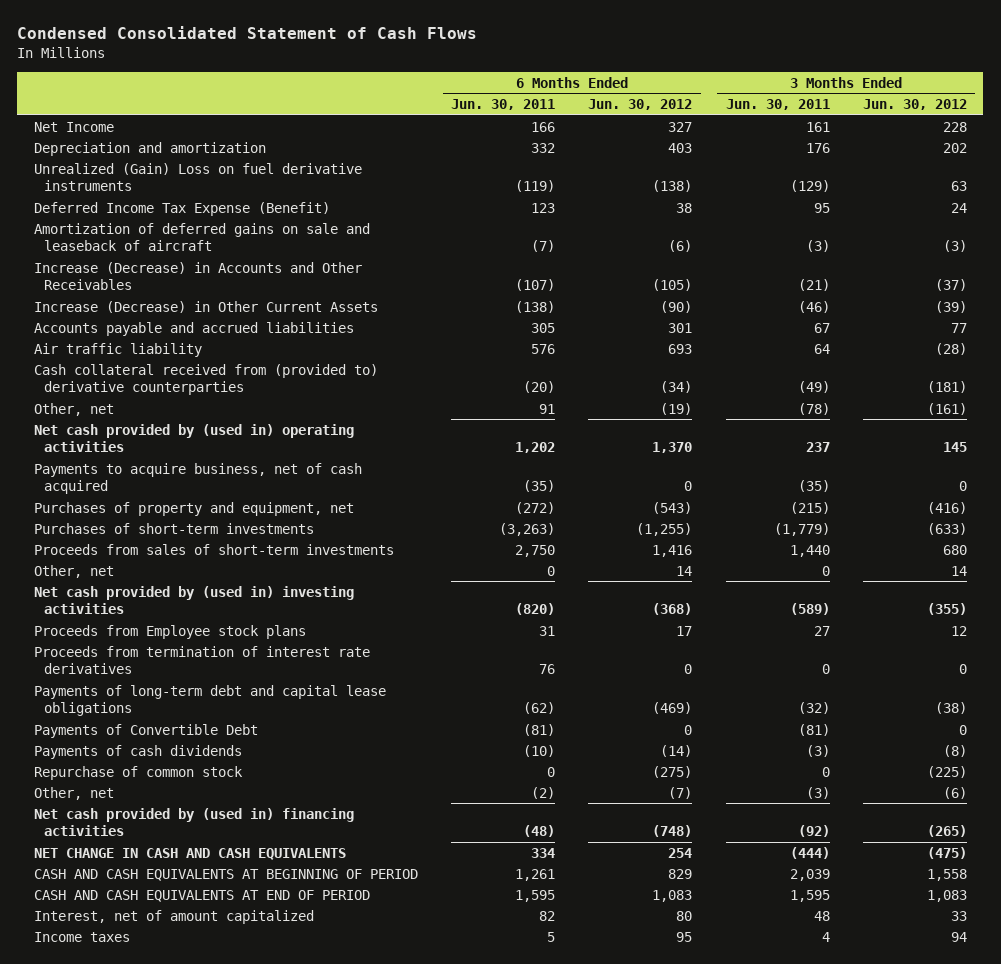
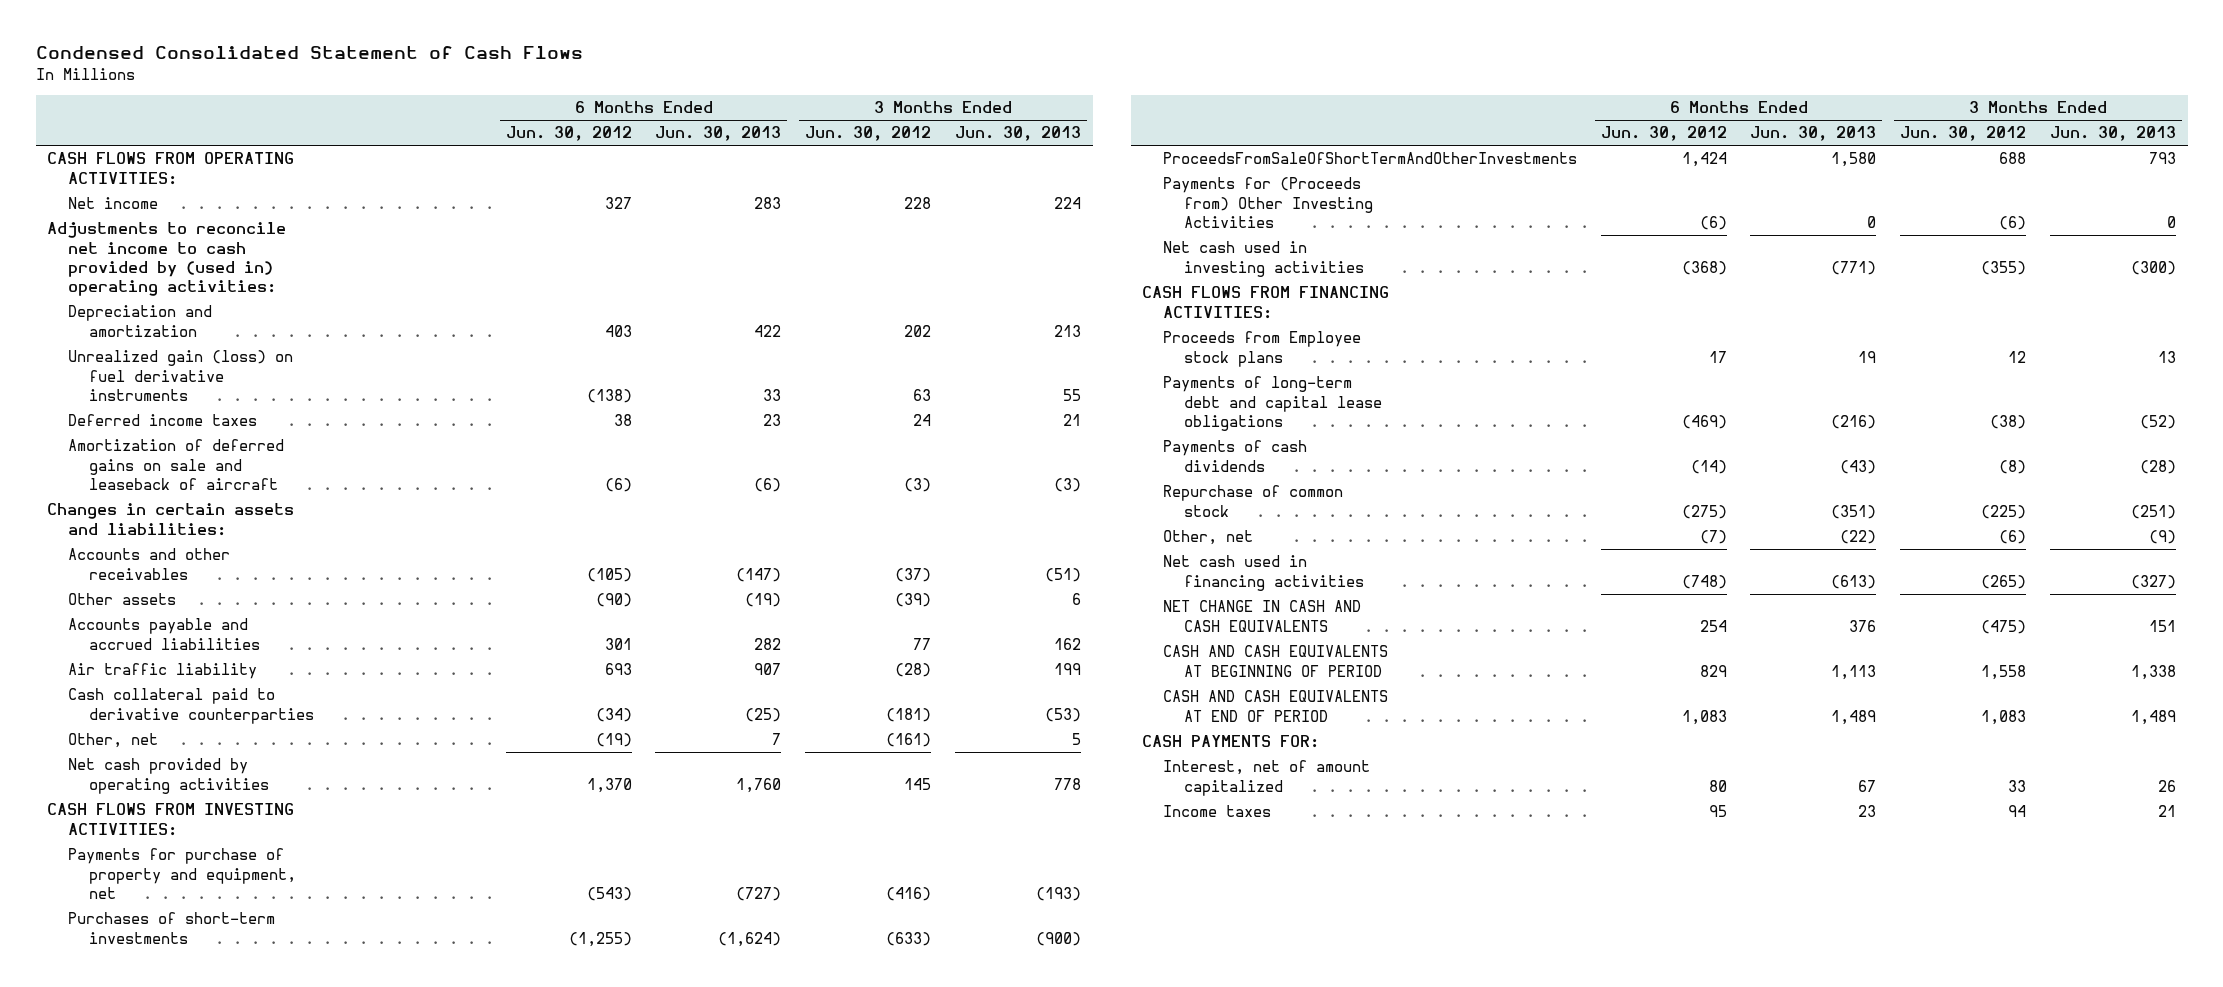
[451,99,556,111] Jun. 30, 2011 -> none
[725,99,830,111] Jun. 30, 2011 -> none
none -> [655,126,782,142] Jun. 30, 2013
none -> [954,126,1081,142] Jun. 30, 2013
none -> [47,152,295,185] CASH FLOWS FROM OPERATING ACTIVITIES:
[33,121,114,132] Net Income -> [68,197,159,210] Net income
none -> [47,222,287,297] Adjustments to reconcile net income to cash provided by (used in) operating activities:
[33,162,362,192] Unrealized (Gain) Loss on fuel derivative instruments -> [68,350,294,402] Unrealized gain (loss) on fuel derivative instruments
[33,201,330,216] Deferred Income Tax Expense (Benefit) -> [68,414,258,427] Deferred income taxes
none -> [47,503,295,536] Changes in certain assets and liabilities:
[33,261,362,291] Increase (Decrease) in Accounts and Other Receivables -> [68,548,231,580] Accounts and other receivables
[33,300,378,313] Increase (Decrease) in Other Current Assets -> [68,593,177,606] Other assets
[33,363,378,396] Cash collateral received from (provided to) derivative counterparties -> [68,688,314,724] Cash collateral paid to derivative counterparties
[33,462,362,495] Payments to acquire business, net of cash acquired -> none
[33,423,354,453] Net cash provided by (used in) operating activities -> [68,758,269,794] Net cash provided by operating activities
none -> [47,803,295,836] CASH FLOWS FROM INVESTING ACTIVITIES:
[33,501,354,516] Purchases of property and equipment, net -> [68,848,296,900] Payments for purchase of property and equipment, net
[33,543,394,555] Proceeds from sales of short-term investments -> none
[33,564,114,578] Other, net -> none
none -> [1162,152,1577,165] ProceedsFromSaleOfShortTermAndOtherInvestments
none -> [1162,177,1373,229] Payments for (Proceeds from) Other Investing Activities
[33,585,354,615] Net cash provided by (used in) investing activities -> [1162,241,1364,277] Net cash used in investing activities
none -> [1142,286,1390,319] CASH FLOWS FROM FINANCING ACTIVITIES:
[33,645,370,675] Proceeds from termination of interest rate derivatives -> none
[33,723,258,738] Payments of Convertible Debt -> none
[33,807,354,837] Net cash provided by (used in) financing activities -> [1162,555,1364,591] Net cash used in financing activities
none -> [1142,735,1320,749] CASH PAYMENTS FOR:

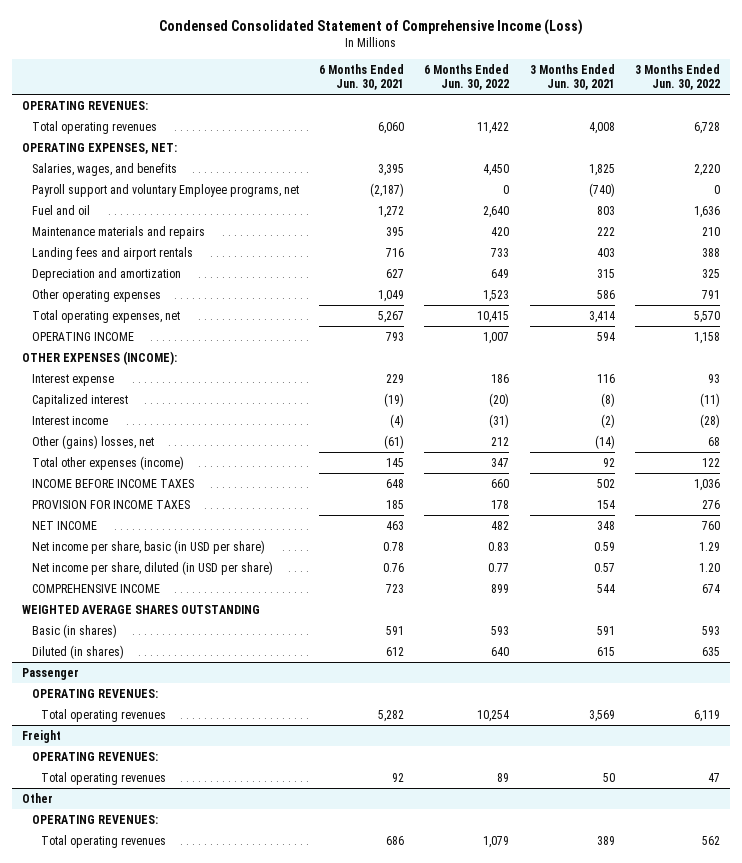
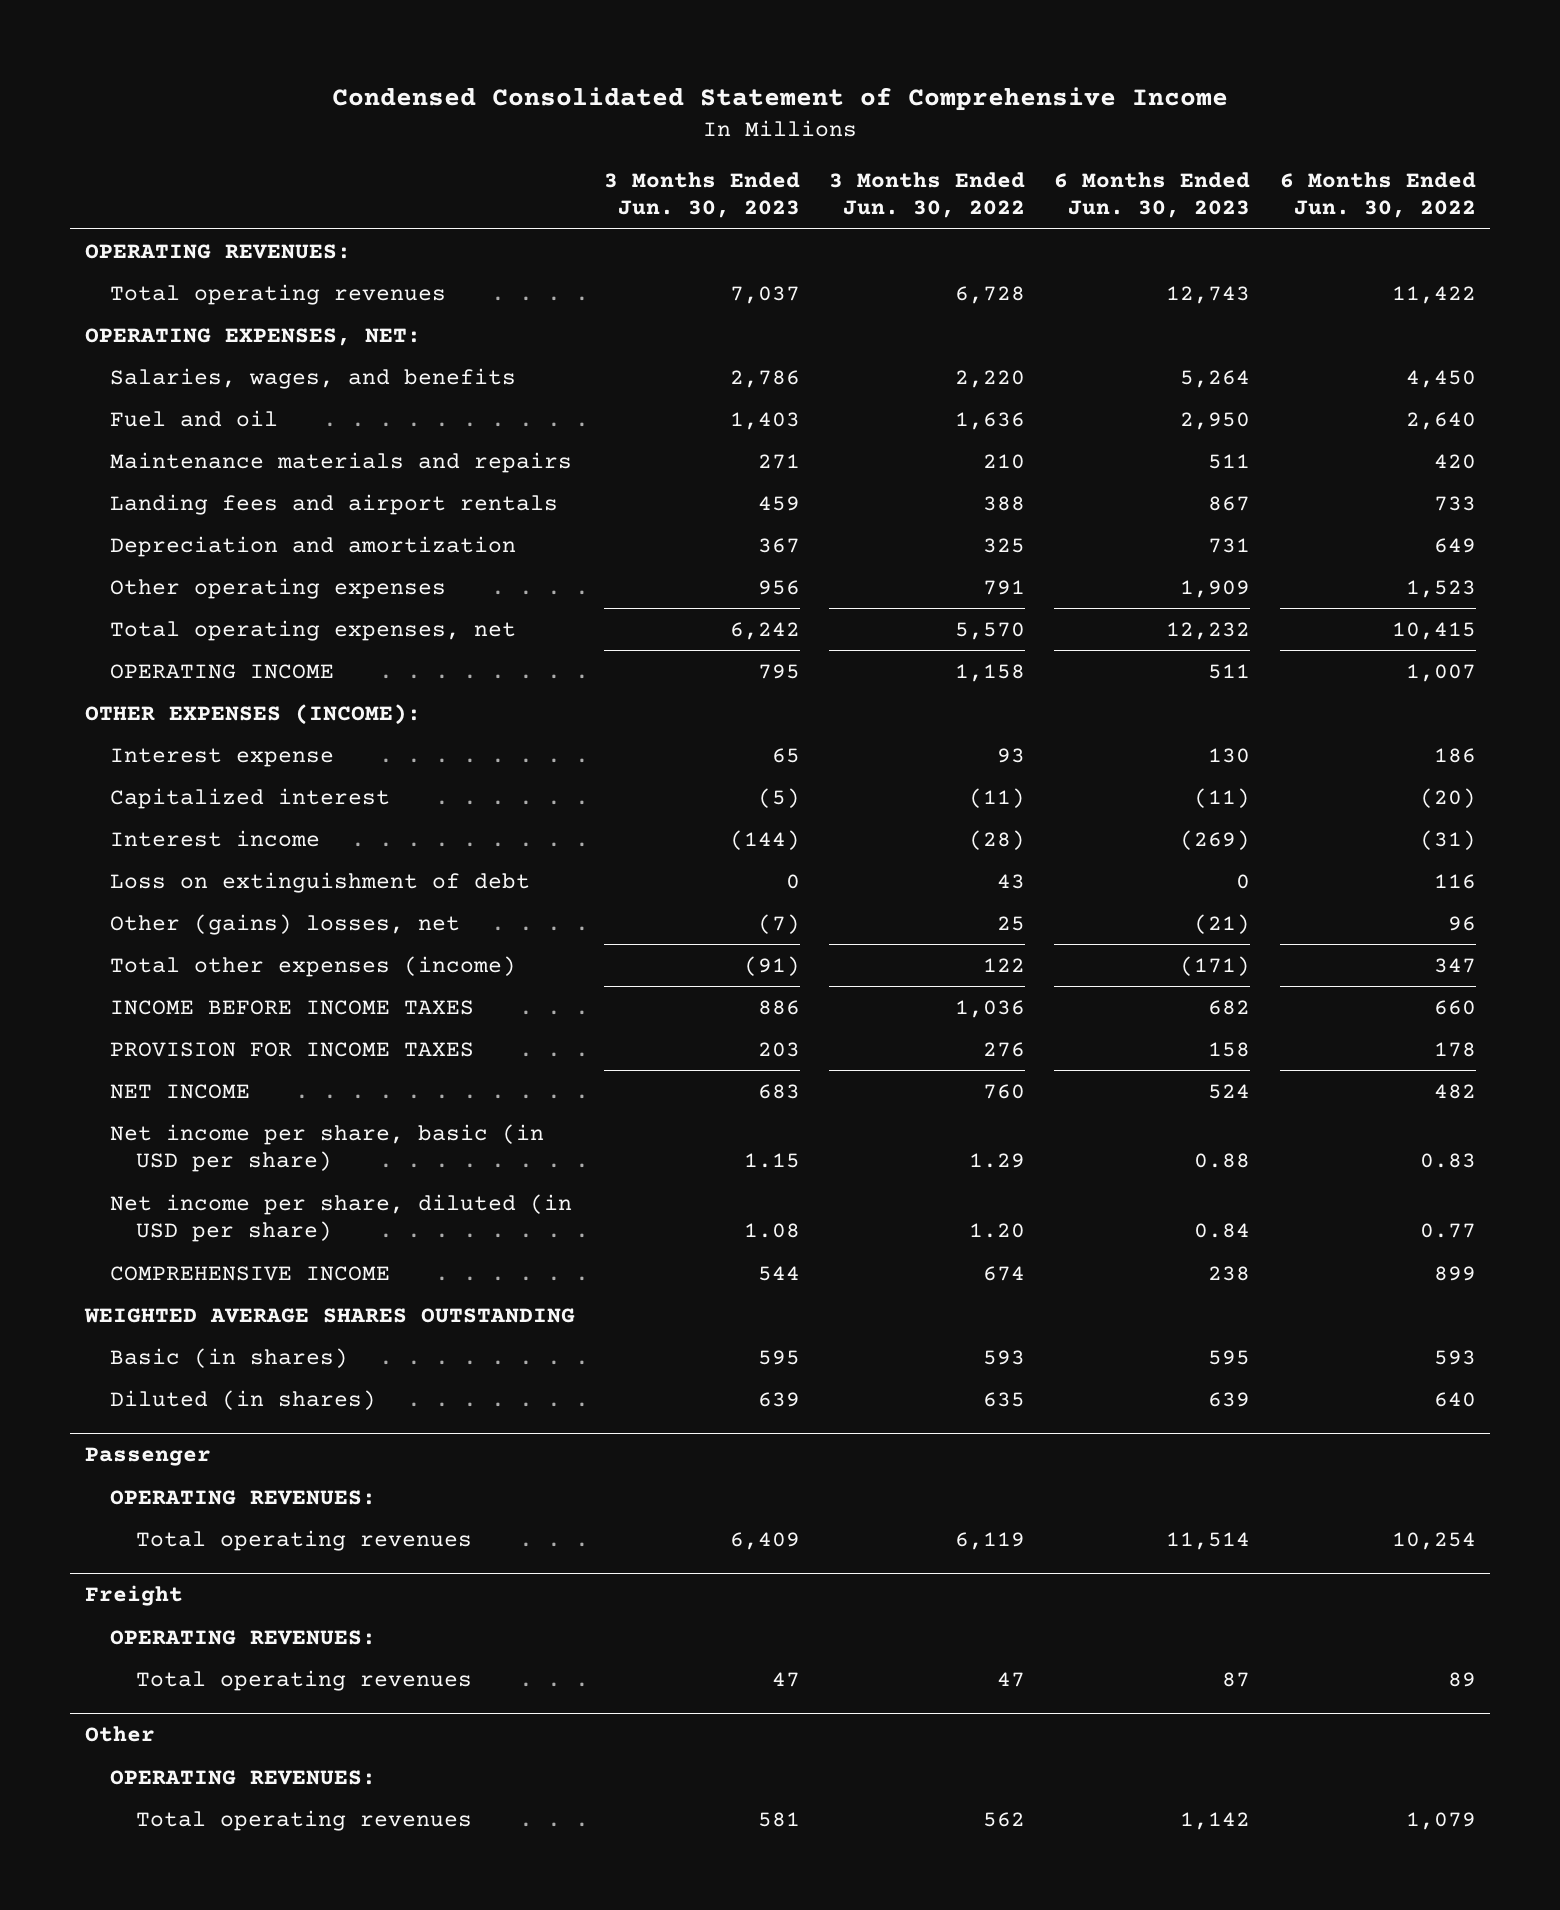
[159,19,584,36] Condensed Consolidated Statement of Comprehensive Income (Loss) -> [332,87,1229,112] Condensed Consolidated Statement of Comprehensive Income
[318,63,404,91] 6 Months Ended Jun. 30, 2021 -> none
[529,63,615,91] 3 Months Ended Jun. 30, 2021 -> none
none -> [603,171,800,219] 3 Months Ended Jun. 30, 2023
none -> [1054,171,1251,219] 6 Months Ended Jun. 30, 2023
[31,183,299,197] Payroll support and voluntary Employee programs, net -> none
none -> [110,871,531,893] Loss on extinguishment of debt
[491,436,510,446] 212 -> [1447,915,1476,931] 96
[707,436,720,446] 68 -> [997,915,1026,931] 25

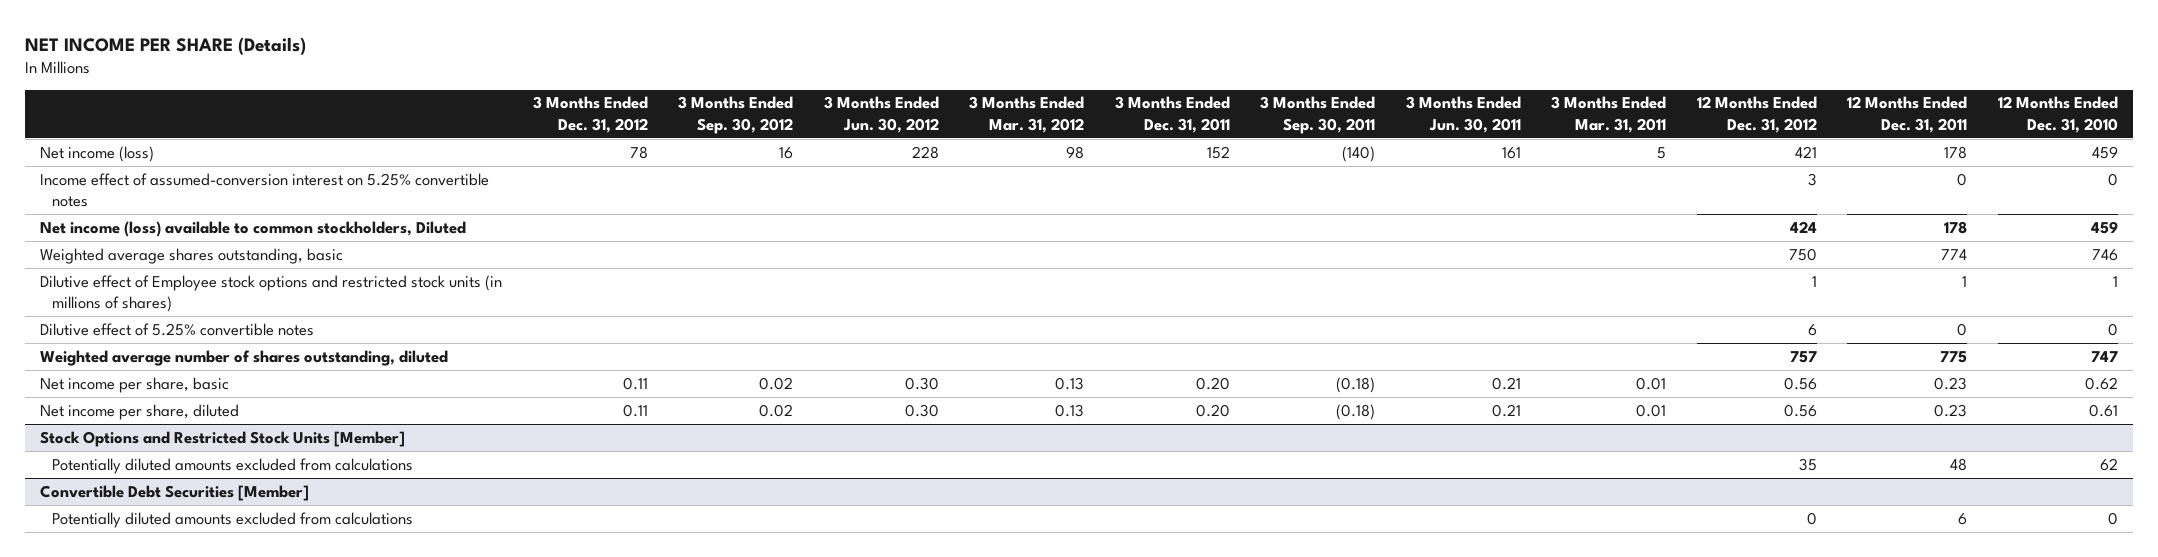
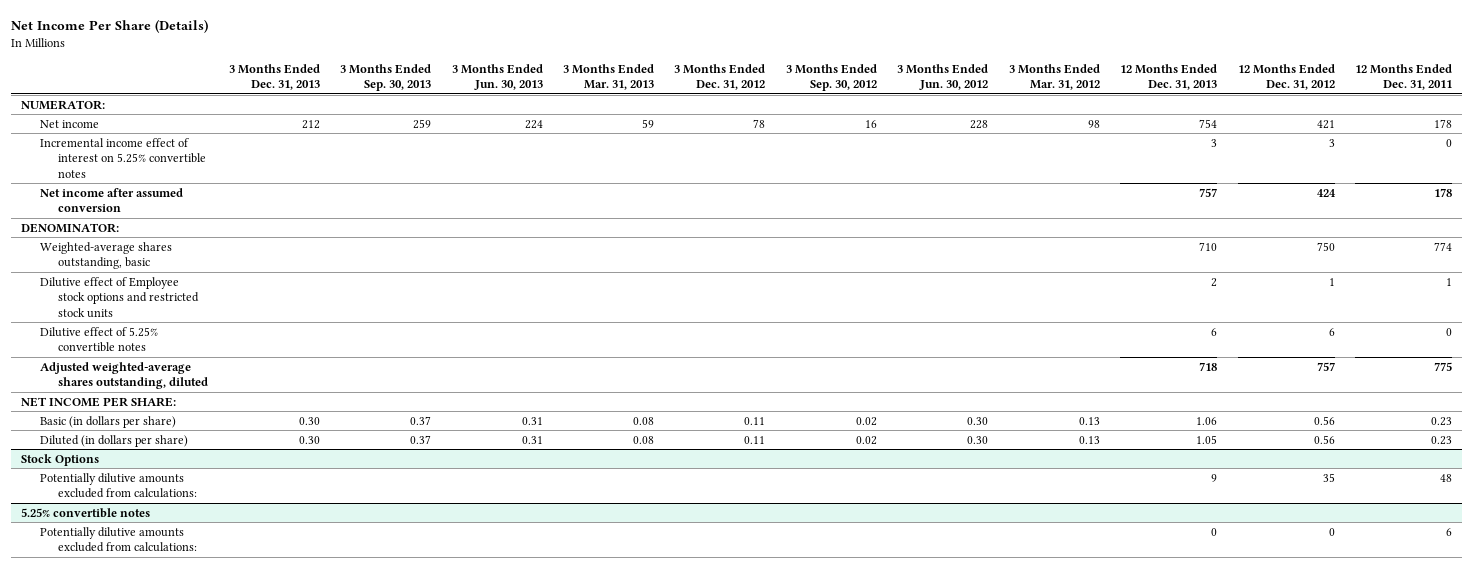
[25,36,307,55] NET INCOME PER SHARE (Details) -> [10,18,208,33] Net Income Per Share (Details)
[1114,96,1230,133] 3 Months Ended Dec. 31, 2011 -> none
[1260,96,1376,134] 3 Months Ended Sep. 30, 2011 -> none
[1405,96,1521,133] 3 Months Ended Jun. 30, 2011 -> none
[1551,96,1667,133] 3 Months Ended Mar. 31, 2011 -> none
[1997,96,2118,133] 12 Months Ended Dec. 31, 2010 -> none
none -> [228,63,320,91] 3 Months Ended Dec. 31, 2013
none -> [340,63,432,92] 3 Months Ended Sep. 30, 2013
none -> [451,63,543,91] 3 Months Ended Jun. 30, 2013
none -> [562,63,654,91] 3 Months Ended Mar. 31, 2013
none -> [1120,63,1218,91] 12 Months Ended Dec. 31, 2013
none -> [20,99,105,110] NUMERATOR:
[40,145,155,162] Net income (loss) -> [39,119,99,128] Net income
[40,172,490,208] Income effect of assumed-conversion interest on 5.25% convertible notes -> [39,137,207,178] Incremental income effect of interest on 5.25% convertible notes
[40,220,467,237] Net income (loss) available to common stockholders, Diluted -> [39,187,183,213] Net income after assumed conversion
none -> [20,222,119,233] DENOMINATOR:
[40,247,344,264] Weighted average shares outstanding, basic -> [39,241,172,270] Weighted-average shares outstanding, basic
[40,274,503,313] Dilutive effect of Employee stock options and restricted stock units (in millions of shares) -> [39,276,200,318] Dilutive effect of Employee stock options and restricted stock units
[40,430,406,447] Stock Options and Restricted Stock Units [Member] -> none
[40,484,310,501] Convertible Debt Securities [Member] -> none
[40,349,449,366] Weighted average number of shares outstanding, diluted -> [39,361,209,390] Adjusted weighted-average shares outstanding, diluted
none -> [20,396,176,407] NET INCOME PER SHARE:
[40,376,230,393] Net income per share, basic -> [39,415,176,428] Basic (in dollars per share)
[40,403,240,420] Net income per share, diluted -> [39,434,188,447] Diluted (in dollars per share)
none -> [20,453,99,466] Stock Options
[52,457,414,474] Potentially diluted amounts excluded from calculations -> [39,472,198,499] Potentially dilutive amounts excluded from calculations:
none -> [20,507,150,518] 5.25% convertible notes
[52,511,414,528] Potentially diluted amounts excluded from calculations -> [39,526,198,553] Potentially dilutive amounts excluded from calculations:

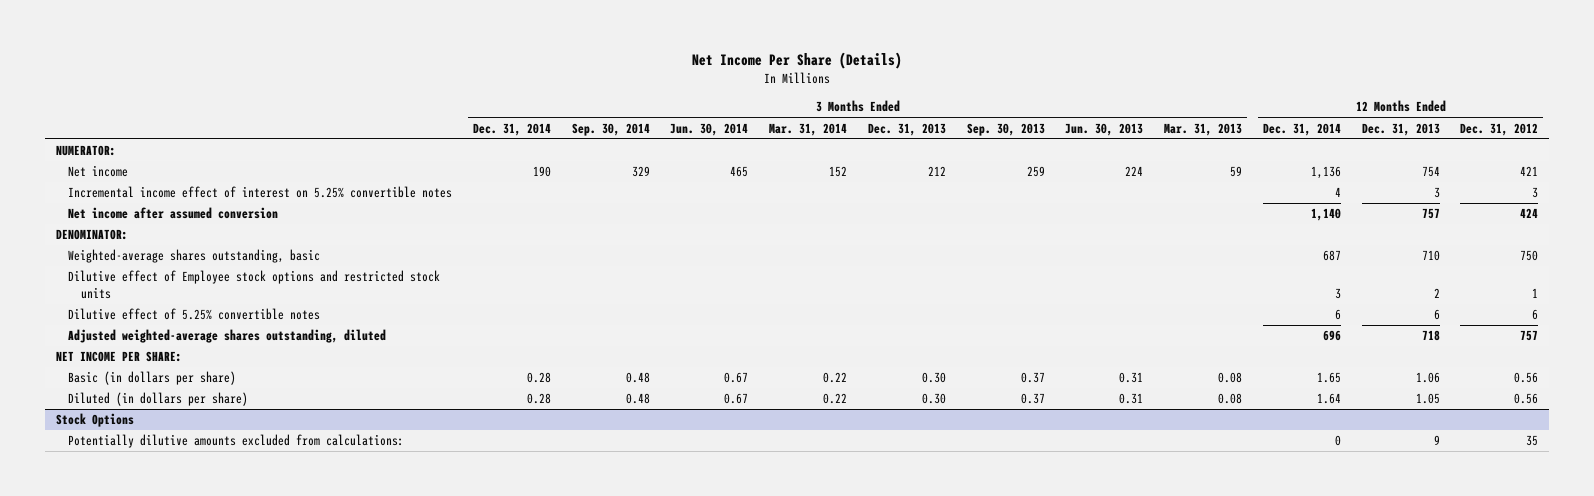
[674,63,766,91] 3 Months Ended Dec. 31, 2012 -> none
[785,63,877,92] 3 Months Ended Sep. 30, 2012 -> none
[897,63,989,91] 3 Months Ended Jun. 30, 2012 -> none
[1008,63,1100,91] 3 Months Ended Mar. 31, 2012 -> none
[1354,63,1452,91] 12 Months Ended Dec. 31, 2011 -> none
none -> [473,122,552,136] Dec. 31, 2014
none -> [571,122,650,136] Sep. 30, 2014
none -> [670,122,749,136] Jun. 30, 2014
none -> [769,122,848,136] Mar. 31, 2014
none -> [1262,122,1341,136] Dec. 31, 2014
[20,507,150,518] 5.25% convertible notes -> none
[39,526,198,553] Potentially dilutive amounts excluded from calculations: -> none

